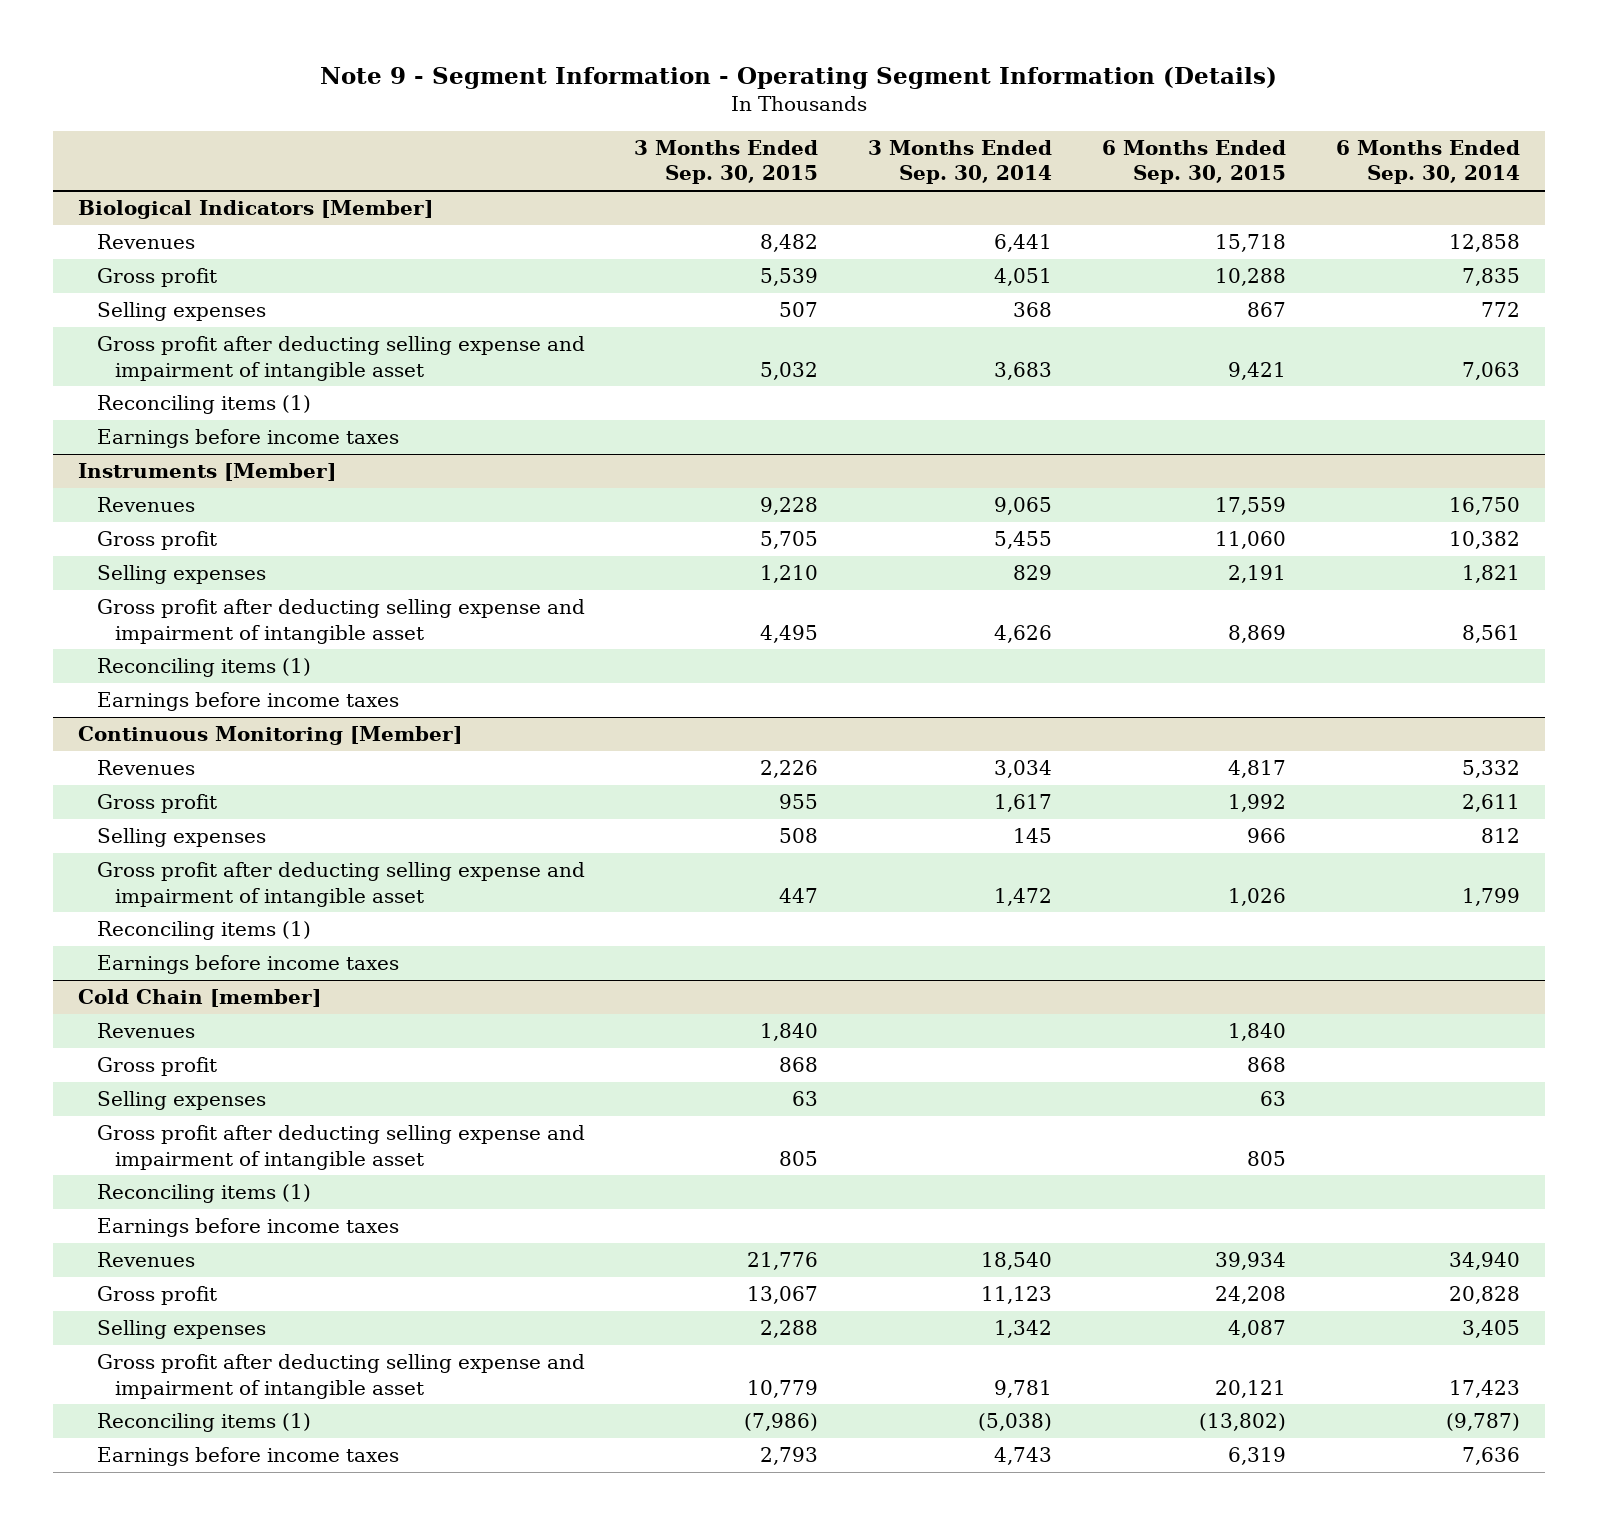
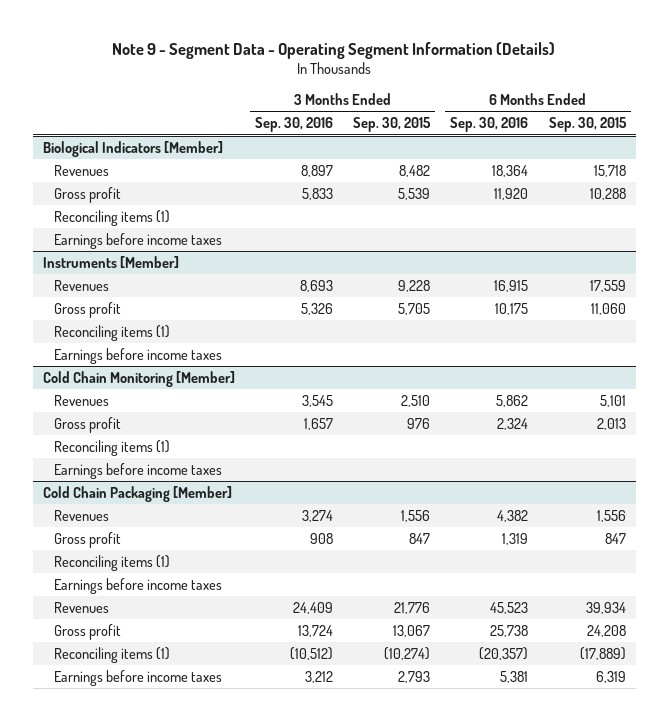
[319,67,1277,90] Note 9 - Segment Information - Operating Segment Information (Details) -> [112,42,556,60] Note 9 - Segment Data - Operating Segment Information (Details)
[868,140,1053,185] 3 Months Ended Sep. 30, 2014 -> none
[1335,140,1520,185] 6 Months Ended Sep. 30, 2014 -> none
none -> [255,117,334,133] Sep. 30, 2016
none -> [450,117,529,133] Sep. 30, 2016
[96,302,266,322] Selling expenses -> none
[96,336,585,381] Gross profit after deducting selling expense and impairment of intangible asset -> none
[96,565,266,585] Selling expenses -> none
[96,599,585,644] Gross profit after deducting selling expense and impairment of intangible asset -> none
[78,726,463,746] Continuous Monitoring [Member] -> none
[96,828,266,848] Selling expenses -> none
[96,862,585,907] Gross profit after deducting selling expense and impairment of intangible asset -> none
none -> [42,370,235,387] Cold Chain Monitoring [Member]
[760,760,819,779] 2,226 -> [401,394,431,407] 2,510
[1227,760,1286,779] 4,817 -> [599,394,626,407] 5,101
[779,794,819,810] 955 -> [407,417,431,429] 976
[1227,794,1286,813] 1,992 -> [596,417,626,430] 2,013
[96,1091,266,1111] Selling expenses -> none
[96,1125,585,1170] Gross profit after deducting selling expense and impairment of intangible asset -> none
[78,989,322,1008] Cold Chain [member] -> [42,485,232,502] Cold Chain Packaging [Member]
[760,1023,819,1042] 1,840 -> [401,509,431,522] 1,556
[1227,1023,1286,1042] 1,840 -> [596,509,626,522] 1,556
[779,1057,819,1073] 868 -> [409,532,431,544] 847
[1246,1057,1286,1073] 868 -> [604,532,626,544] 847
[96,1320,266,1340] Selling expenses -> none
[96,1354,585,1399] Gross profit after deducting selling expense and impairment of intangible asset -> none
[744,1413,819,1432] (7,986) -> [384,646,431,660] (10,274)
[1198,1413,1286,1432] (13,802) -> [579,646,626,660] (17,889)

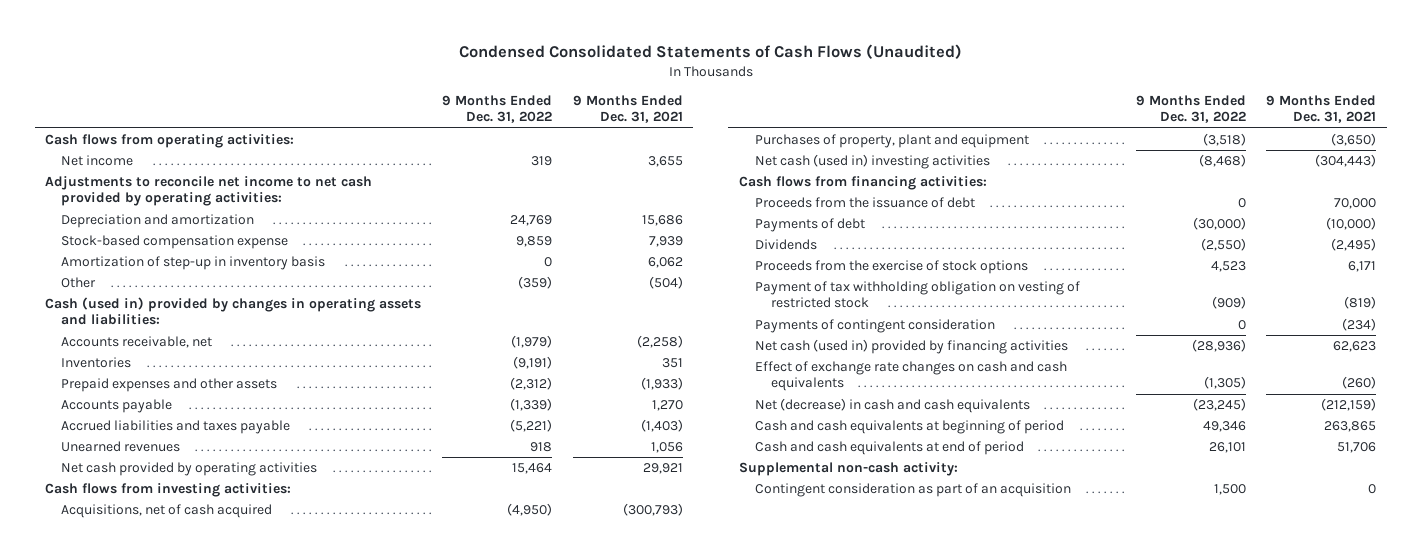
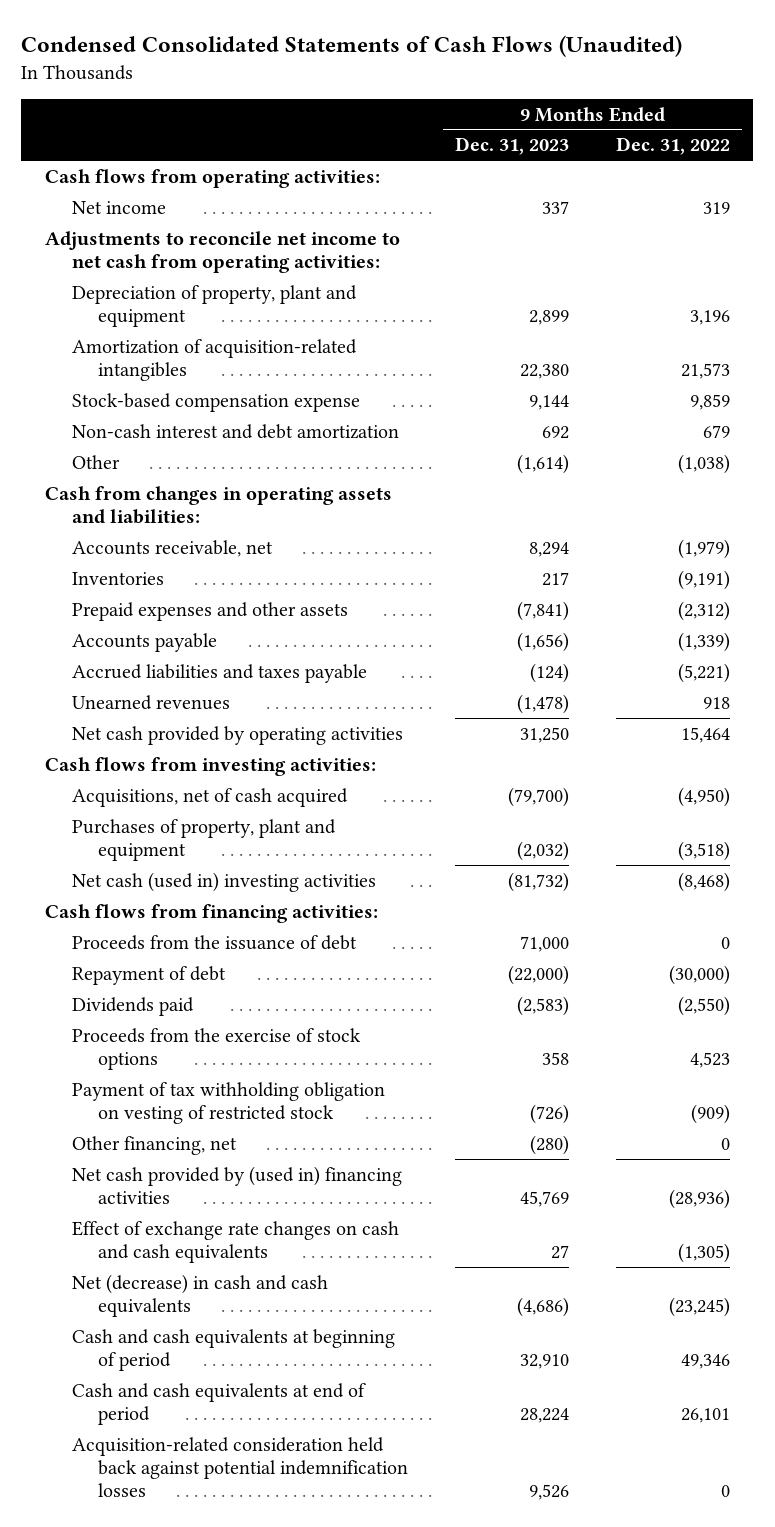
[572,95,683,124] 9 Months Ended Dec. 31, 2021 -> none
none -> [455,137,570,156] Dec. 31, 2023
[61,214,255,229] Depreciation and amortization -> none
[45,176,373,207] Adjustments to reconcile net income to net cash provided by operating activities: -> [44,230,400,273] Adjustments to reconcile net income to net cash from operating activities:
none -> [71,284,357,327] Depreciation of property, plant and equipment
none -> [71,338,357,381] Amortization of acquisition-related intangibles
[61,256,326,271] Amortization of step-up in inventory basis -> none
none -> [71,423,399,439] Non-cash interest and debt amortization
[517,276,552,290] (359) -> [677,453,730,474] (1,038)
[45,297,422,326] Cash (used in) provided by changes in operating assets and liabilities: -> [44,485,392,524] Cash from changes in operating assets and liabilities:
[754,218,865,233] Payments of debt -> [71,965,226,985] Repayment of debt
[754,239,817,251] Dividends -> [71,996,194,1016] Dividends paid
[754,319,995,334] Payments of contingent consideration -> none
none -> [71,1135,237,1155] Other financing, net
[754,339,1068,355] Net cash (used in) provided by financing activities -> [71,1165,402,1204] Net cash provided by (used in) financing activities
[738,462,958,477] Supplemental non-cash activity: -> none
[754,483,1071,498] Contingent consideration as part of an acquisition -> none
none -> [71,1436,409,1498] Acquisition-related consideration held back against potential indemnification losses

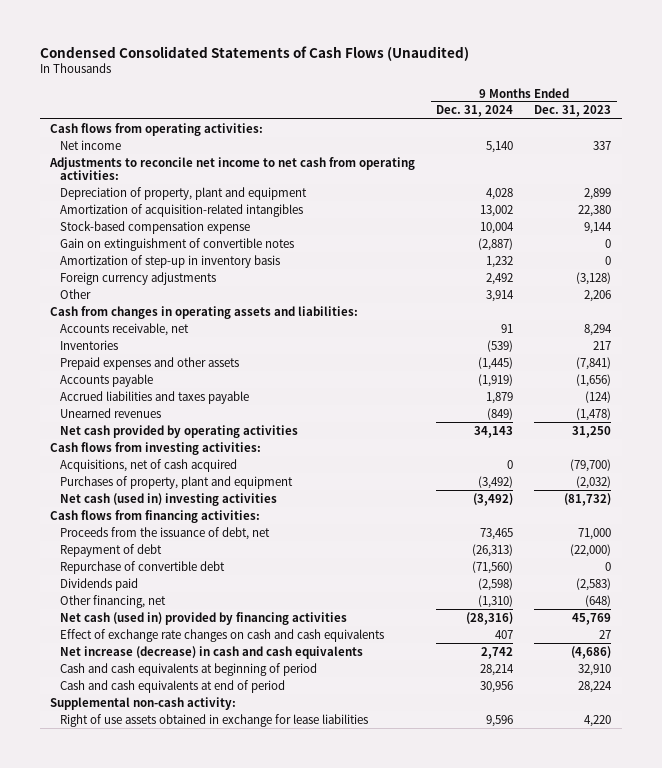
[615,137,730,156] Dec. 31, 2022 -> none
none -> [436,105,514,118] Dec. 31, 2024
[71,423,399,439] Non-cash interest and debt amortization -> none
none -> [59,237,294,251] Gain on extinguishment of convertible notes
none -> [59,254,280,268] Amortization of step-up in inventory basis
none -> [59,271,216,285] Foreign currency adjustments
[517,453,570,474] (1,614) -> [584,289,612,302] 2,206
[71,934,357,950] Proceeds from the issuance of debt -> [59,526,270,540] Proceeds from the issuance of debt, net
none -> [59,560,225,574] Repurchase of convertible debt
[71,1027,361,1070] Proceeds from the exercise of stock options -> none
[71,1081,385,1124] Payment of tax withholding obligation on vesting of restricted stock -> none
[530,1134,570,1155] (280) -> [585,594,612,607] (648)
[71,1165,402,1204] Net cash provided by (used in) financing activities -> [59,611,347,625] Net cash (used in) provided by financing activities
[71,1273,328,1317] Net (decrease) in cash and cash equivalents -> [59,645,363,659] Net increase (decrease) in cash and cash equivalents
[71,1436,409,1498] Acquisition-related consideration held back against potential indemnification losses -> none
none -> [50,696,237,710] Supplemental non-cash activity:
none -> [59,713,368,727] Right of use assets obtained in exchange for lease liabilities

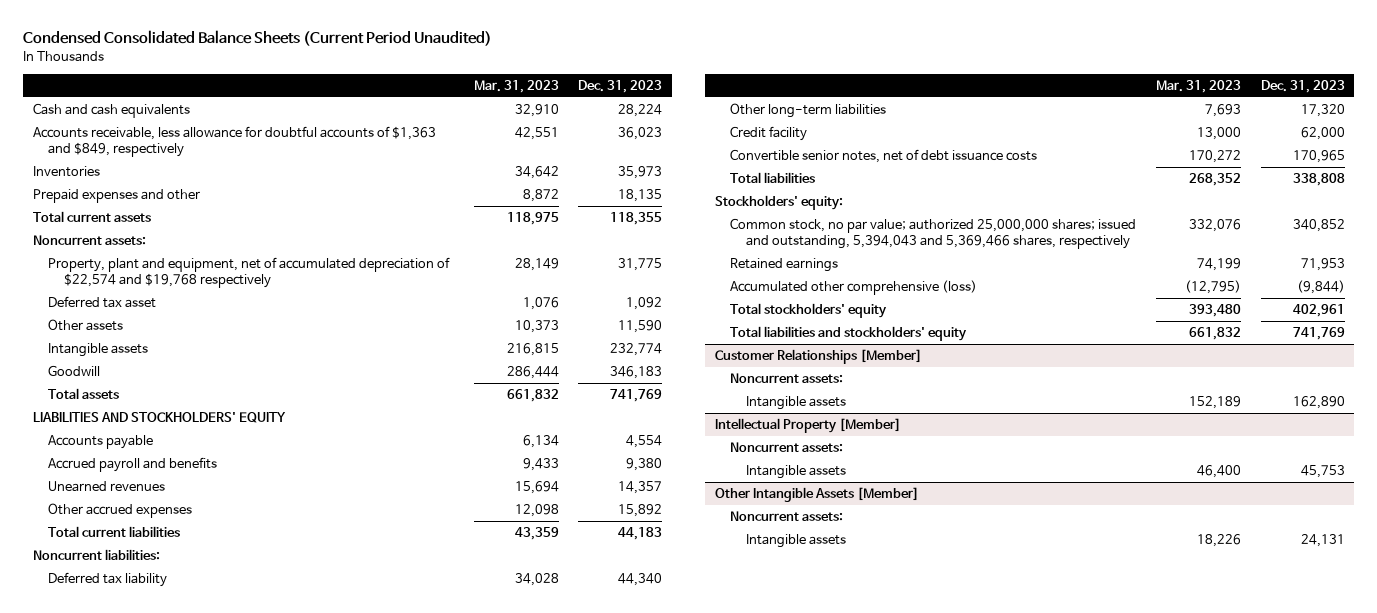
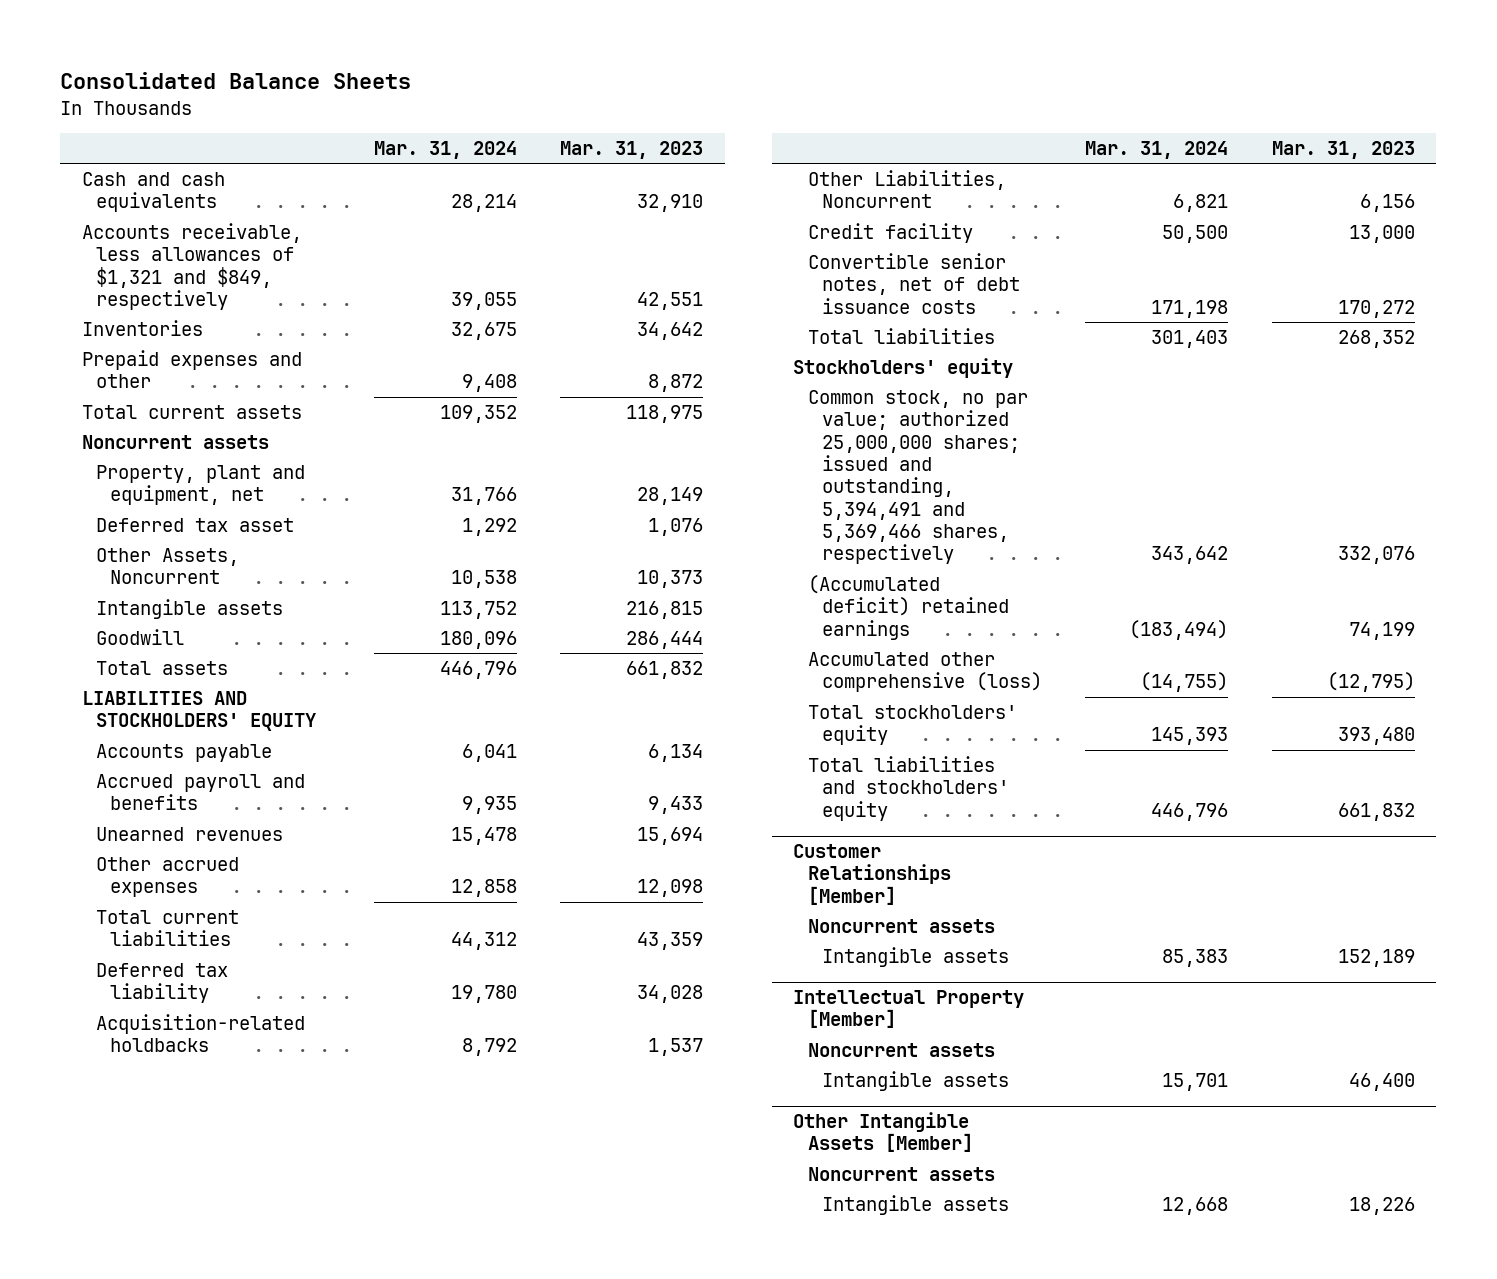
[22,30,492,47] Condensed Consolidated Balance Sheets (Current Period Unaudited) -> [60,72,412,90] Consolidated Balance Sheets
[578,79,663,93] Dec. 31, 2023 -> none
none -> [373,141,517,160] Mar. 31, 2024
[32,126,436,157] Accounts receivable, less allowance for doubtful accounts of $1,363 and $849, respectively -> [81,222,302,310] Accounts receivable, less allowances of $1,321 and $849, respectively
[32,235,146,246] Noncurrent assets: -> [81,434,269,449] Noncurrent assets
[48,257,451,288] Property, plant and equipment, net of accumulated depreciation of $22,574 and $19,768 respectively -> [96,464,306,506] Property, plant and equipment, net
[48,319,124,332] Other assets -> [96,547,240,585] Other Assets, Noncurrent
[32,549,160,561] Noncurrent liabilities: -> none
none -> [96,1013,306,1053] Acquisition-related holdbacks
[730,103,887,119] Other long-term liabilities -> [807,169,1006,209] Other Liabilities, Noncurrent
[1204,104,1241,118] 7,693 -> [1359,194,1415,213] 6,156
[714,195,843,211] Stockholders' equity: -> [793,357,1014,378] Stockholders' equity
[730,218,1137,249] Common stock, no par value; authorized 25,000,000 shares; issued and outstanding, 5,394,043 and 5,369,466 shares, respectively -> [807,389,1028,565] Common stock, no par value; authorized 25,000,000 shares; issued and outstanding, 5,394,491 and 5,369,466 shares, respectively
[730,258,839,273] Retained earnings -> [807,574,1009,640] (Accumulated deficit) retained earnings
[730,373,844,384] Noncurrent assets: -> [807,918,995,933] Noncurrent assets
[730,442,844,453] Noncurrent assets: -> [807,1042,995,1057] Noncurrent assets
[730,511,844,522] Noncurrent assets: -> [807,1166,995,1181] Noncurrent assets

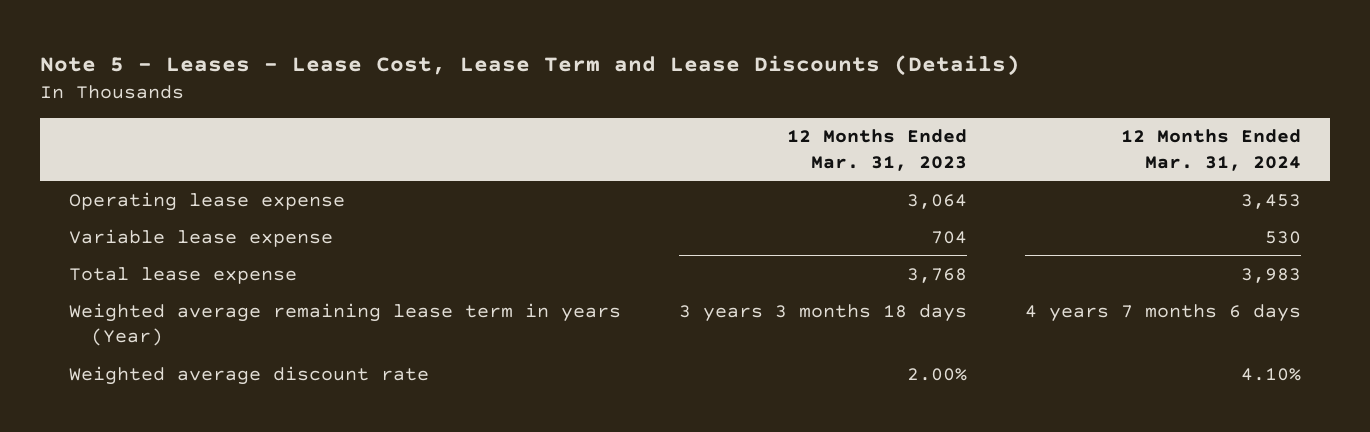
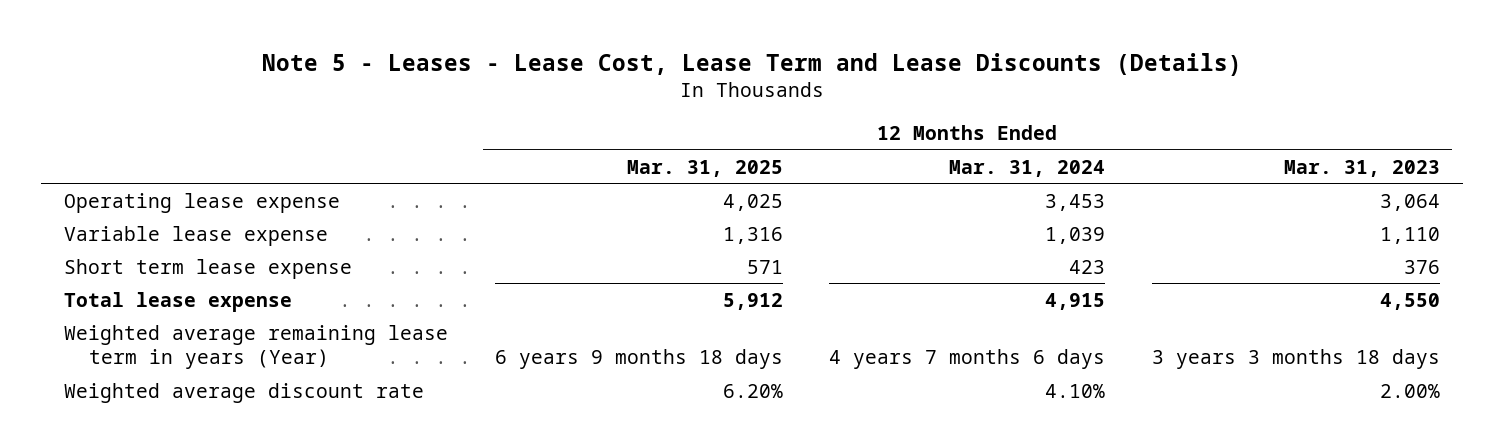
none -> [626,159,783,177] Mar. 31, 2025
[931,230,968,244] 704 -> [1379,226,1440,244] 1,110
[1265,230,1302,244] 530 -> [1045,226,1106,244] 1,039
none -> [63,258,352,279] Short term lease expense
[907,267,968,283] 3,768 -> [1379,292,1440,310] 4,550
[1241,267,1302,283] 3,983 -> [1045,292,1106,310] 4,915

